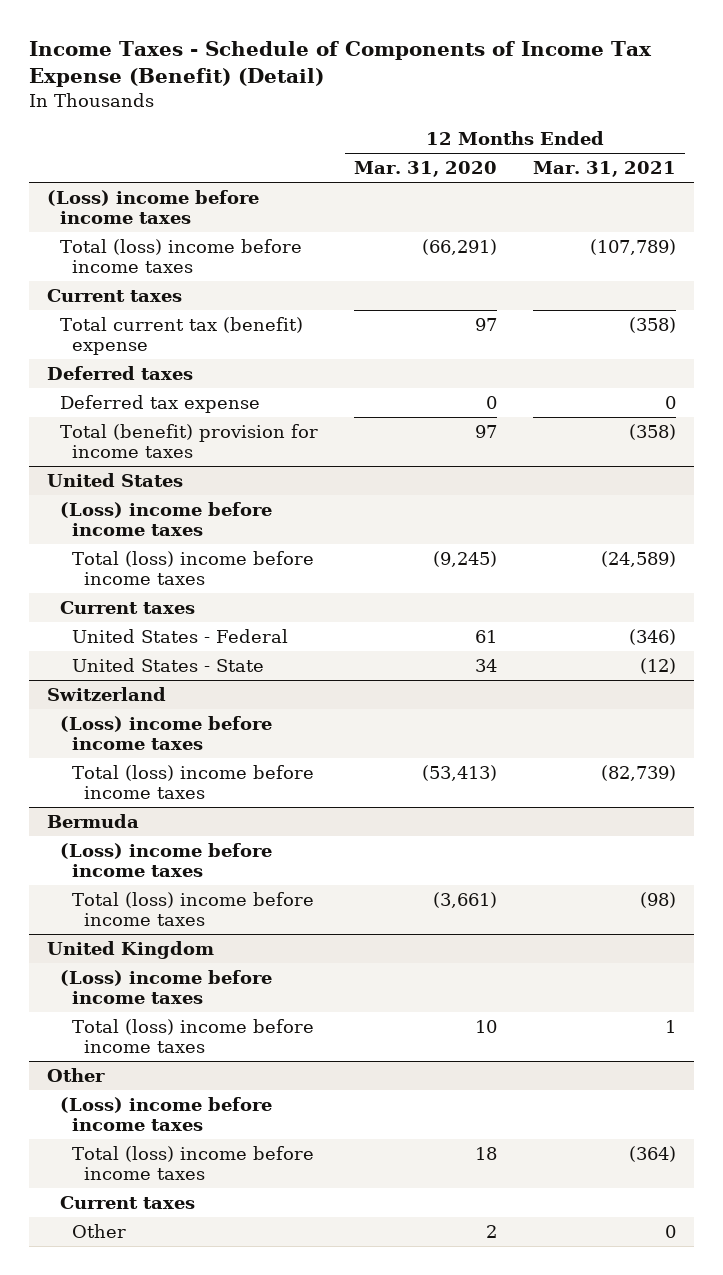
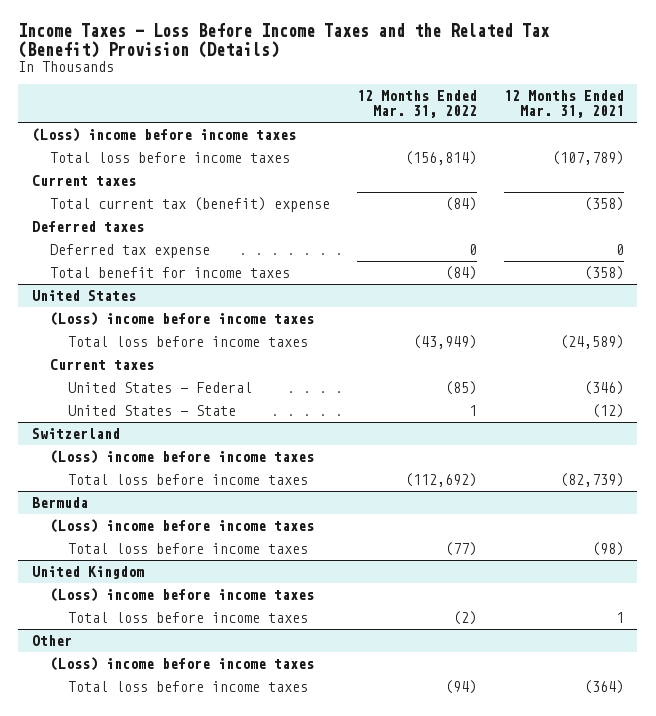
[29,41,653,88] Income Taxes - Schedule of Components of Income Tax Expense (Benefit) (Detail) -> [18,23,551,58] Income Taxes - Loss Before Income Taxes and the Related Tax (Benefit) Provision (Details)
[353,161,497,178] Mar. 31, 2020 -> none
none -> [356,89,477,119] 12 Months Ended Mar. 31, 2022
[59,238,302,274] Total (loss) income before income taxes -> [49,151,290,163] Total loss before income taxes
[59,423,318,459] Total (benefit) provision for income taxes -> [49,266,290,278] Total benefit for income taxes
[71,550,314,586] Total (loss) income before income taxes -> [68,335,309,347] Total loss before income taxes
[71,764,314,800] Total (loss) income before income taxes -> [68,473,309,485] Total loss before income taxes
[71,891,314,927] Total (loss) income before income taxes -> [68,542,309,554] Total loss before income taxes
[71,1018,314,1054] Total (loss) income before income taxes -> [68,611,309,623] Total loss before income taxes
[59,1195,195,1209] Current taxes -> none
[71,1223,126,1238] Other -> none
[71,1145,314,1181] Total (loss) income before income taxes -> [68,680,309,692] Total loss before income taxes

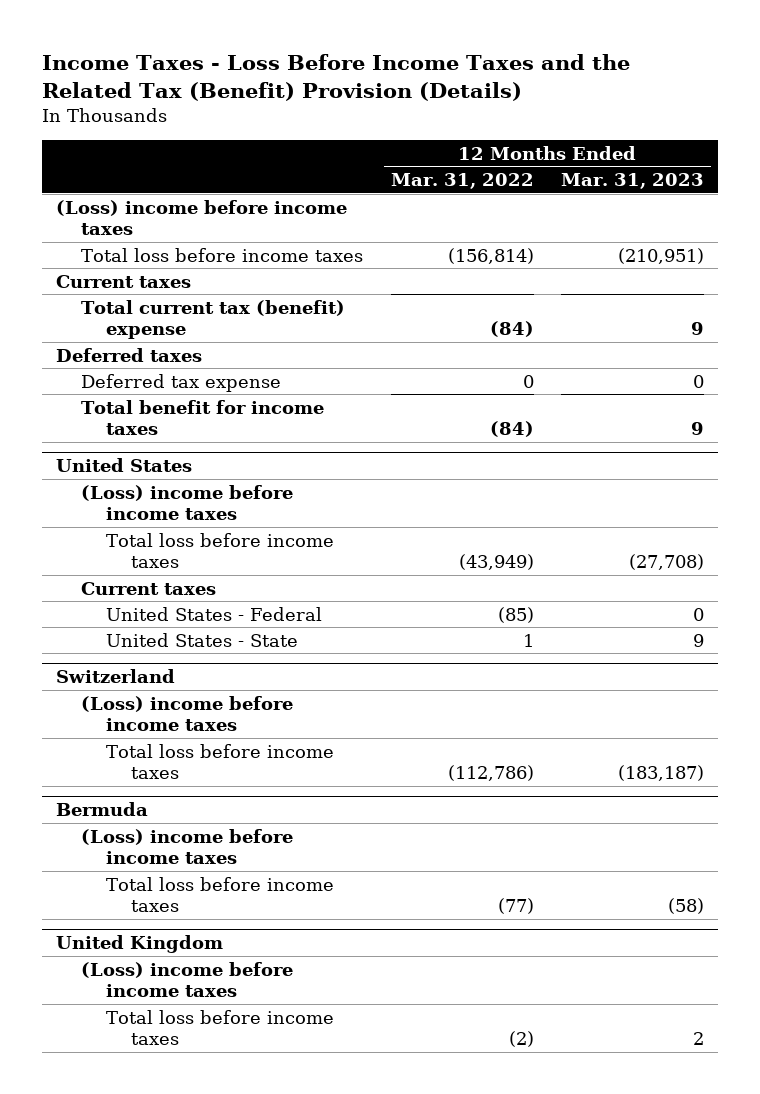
[503,89,624,119] 12 Months Ended Mar. 31, 2021 -> none
none -> [561,172,705,189] Mar. 31, 2023
[404,472,477,487] (112,692) -> [447,765,534,782] (112,786)
[31,634,72,646] Other -> none
[49,656,314,671] (Loss) income before income taxes -> none
[68,680,309,692] Total loss before income taxes -> none

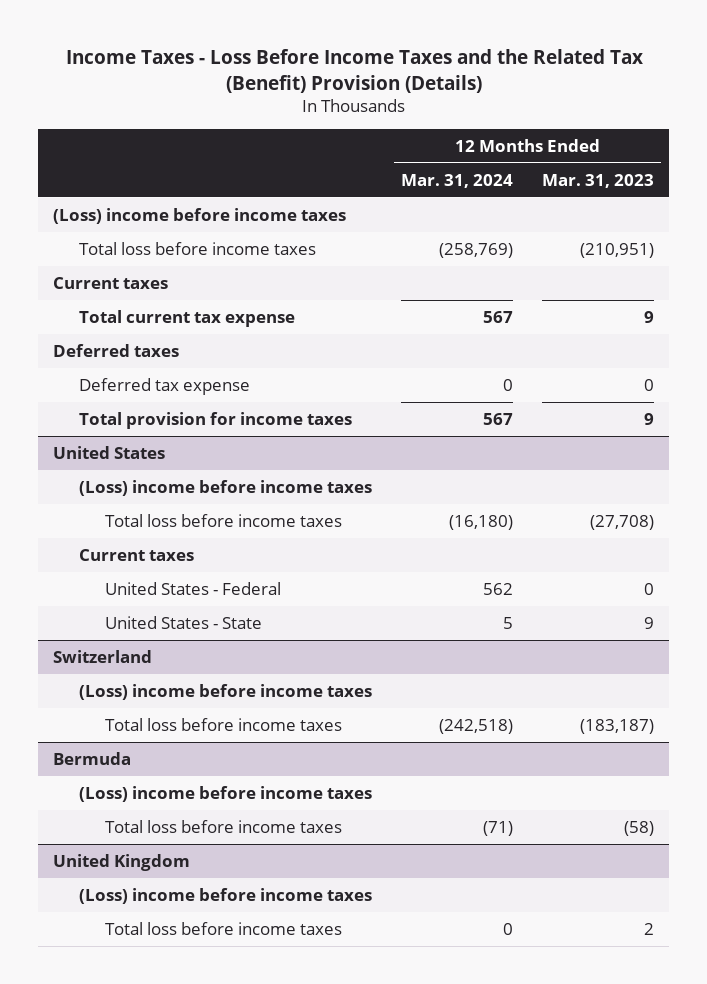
[390,172,534,189] Mar. 31, 2022 -> none
none -> [401,173,514,188] Mar. 31, 2024
[81,299,346,340] Total current tax (benefit) expense -> [78,309,295,327] Total current tax expense
[81,399,325,436] Total benefit for income taxes -> [78,411,352,429] Total provision for income taxes

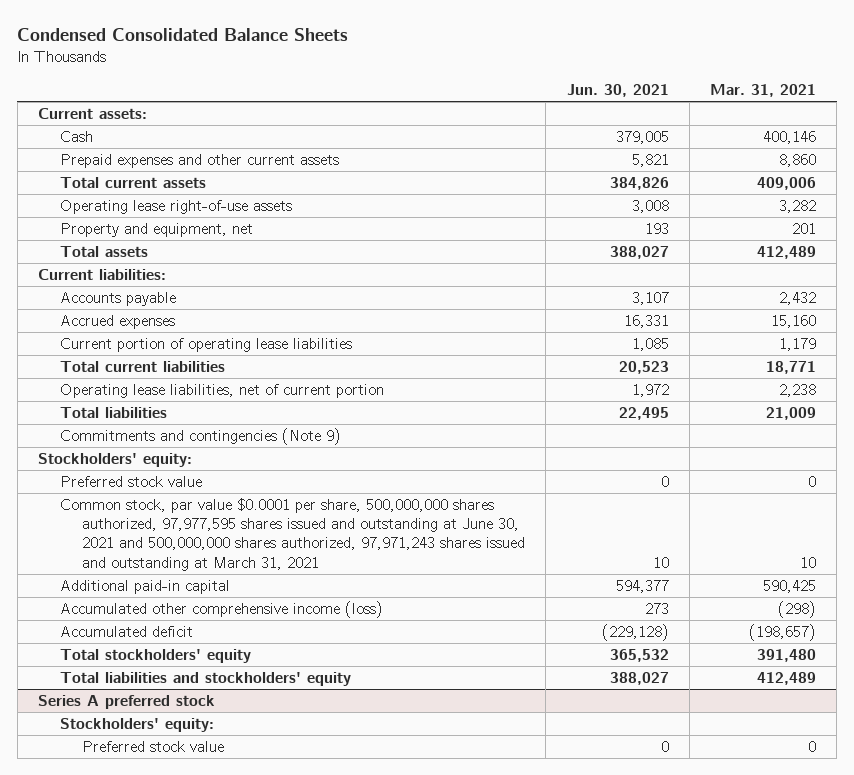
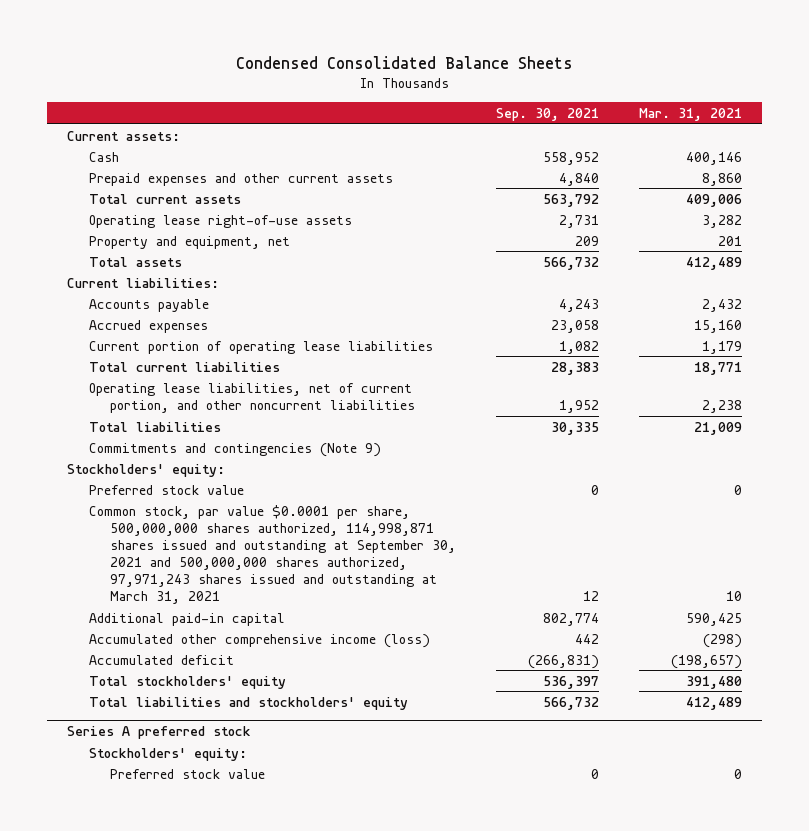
[566,83,669,97] Jun. 30, 2021 -> none
none -> [496,107,600,121] Sep. 30, 2021
[60,384,385,399] Operating lease liabilities, net of current portion -> [88,382,416,413] Operating lease liabilities, net of current portion, and other noncurrent liabilities
[60,498,526,571] Common stock, par value $0.0001 per share, 500,000,000 shares authorized, 97,977,595 shares issued and outstanding at June 30, 2021 and 500,000,000 shares authorized, 97,971,243 shares issued and outstanding at March 31, 2021 -> [88,504,457,605] Common stock, par value $0.0001 per share, 500,000,000 shares authorized, 114,998,871 shares issued and outstanding at September 30, 2021 and 500,000,000 shares authorized, 97,971,243 shares issued and outstanding at March 31, 2021

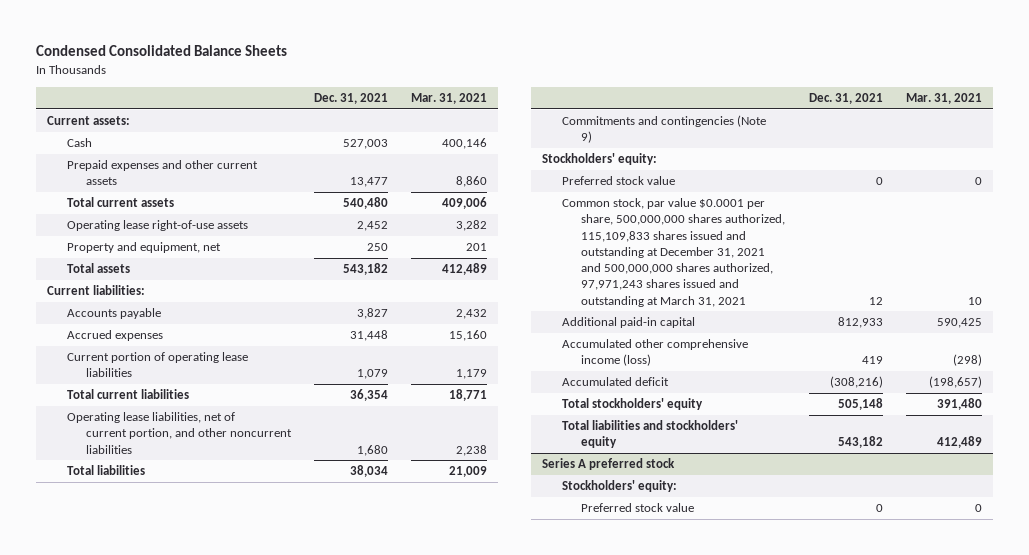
[496,107,600,121] Sep. 30, 2021 -> none
none -> [314,92,389,104] Dec. 31, 2021
[88,504,457,605] Common stock, par value $0.0001 per share, 500,000,000 shares authorized, 114,998,871 shares issued and outstanding at September 30, 2021 and 500,000,000 shares authorized, 97,971,243 shares issued and outstanding at March 31, 2021 -> [561,198,786,307] Common stock, par value $0.0001 per share, 500,000,000 shares authorized, 115,109,833 shares issued and outstanding at December 31, 2021 and 500,000,000 shares authorized, 97,971,243 shares issued and outstanding at March 31, 2021

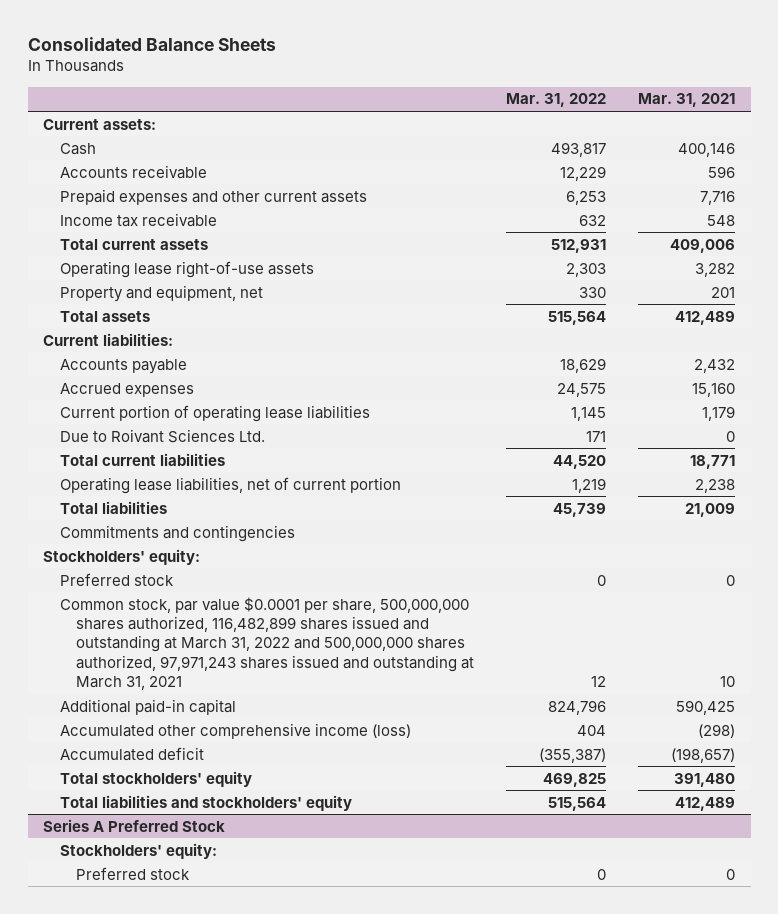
[35,45,287,57] Condensed Consolidated Balance Sheets -> [27,37,276,52] Consolidated Balance Sheets
[314,92,389,104] Dec. 31, 2021 -> none
none -> [506,93,607,108] Mar. 31, 2022
none -> [59,164,207,179] Accounts receivable
[455,176,487,188] 8,860 -> [699,190,735,205] 7,716
none -> [59,212,217,227] Income tax receivable
none -> [59,428,265,443] Due to Roivant Sciences Ltd.
[66,412,293,454] Operating lease liabilities, net of current portion, and other noncurrent liabilities -> [59,476,401,494] Operating lease liabilities, net of current portion
[561,115,766,144] Commitments and contingencies (Note 9) -> [59,524,295,542] Commitments and contingencies
[561,176,675,186] Preferred stock value -> [59,572,174,586] Preferred stock
[561,198,786,307] Common stock, par value $0.0001 per share, 500,000,000 shares authorized, 115,109,833 shares issued and outstanding at December 31, 2021 and 500,000,000 shares authorized, 97,971,243 shares issued and outstanding at March 31, 2021 -> [59,596,475,691] Common stock, par value $0.0001 per share, 500,000,000 shares authorized, 116,482,899 shares issued and outstanding at March 31, 2022 and 500,000,000 shares authorized, 97,971,243 shares issued and outstanding at March 31, 2021
[542,458,676,471] Series A preferred stock -> [43,818,226,832] Series A Preferred Stock
[581,503,695,513] Preferred stock value -> [76,866,191,880] Preferred stock

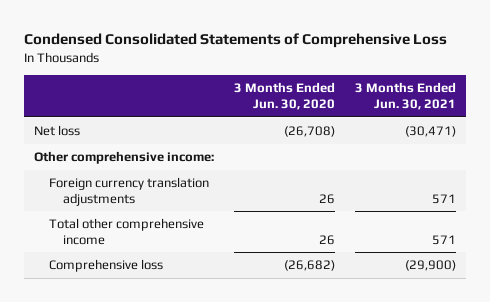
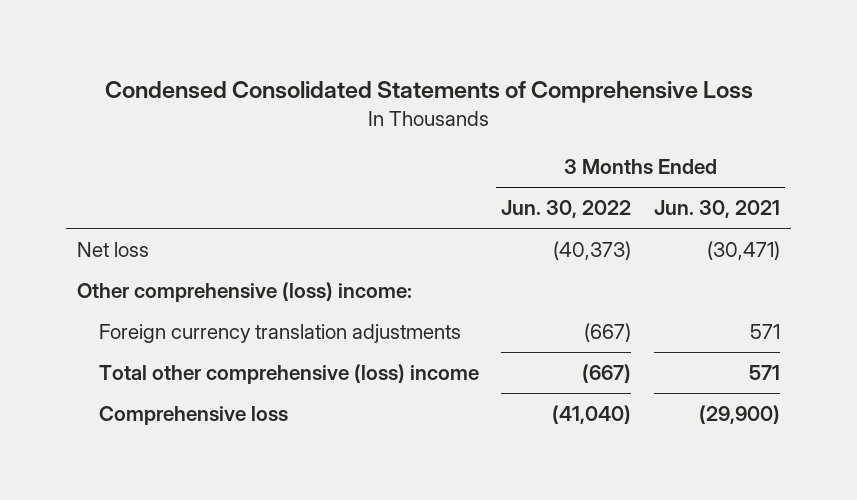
[233,82,335,110] 3 Months Ended Jun. 30, 2020 -> none
none -> [501,200,632,219] Jun. 30, 2022
[33,151,214,165] Other comprehensive income: -> [77,281,413,302] Other comprehensive (loss) income:
[48,218,204,245] Total other comprehensive income -> [99,363,480,384] Total other comprehensive (loss) income

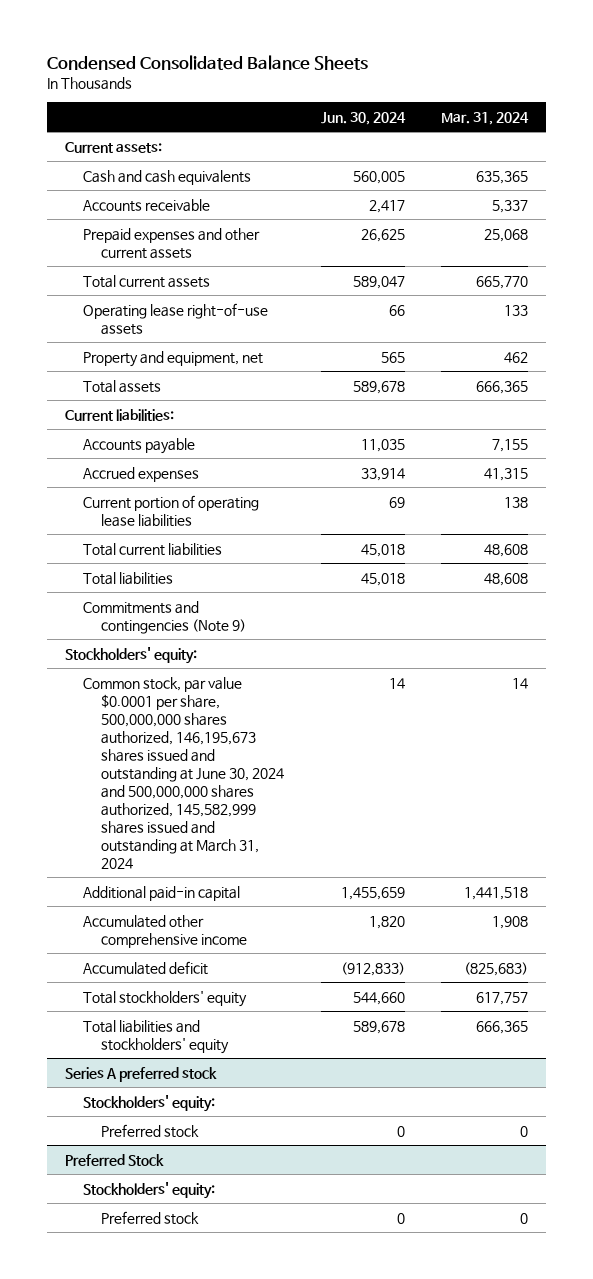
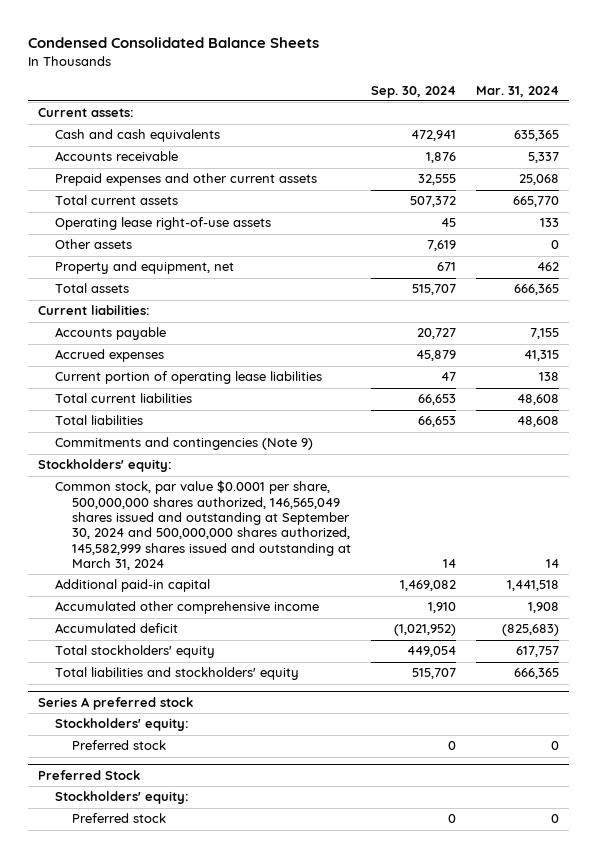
[320,111,406,125] Jun. 30, 2024 -> none
none -> [370,85,456,98] Sep. 30, 2024
none -> [54,239,132,250] Other assets
[83,676,285,869] Common stock, par value $0.0001 per share, 500,000,000 shares authorized, 146,195,673 shares issued and outstanding at June 30, 2024 and 500,000,000 shares authorized, 145,582,999 shares issued and outstanding at March 31, 2024 -> [54,480,352,571] Common stock, par value $0.0001 per share, 500,000,000 shares authorized, 146,565,049 shares issued and outstanding at September 30, 2024 and 500,000,000 shares authorized, 145,582,999 shares issued and outstanding at March 31, 2024

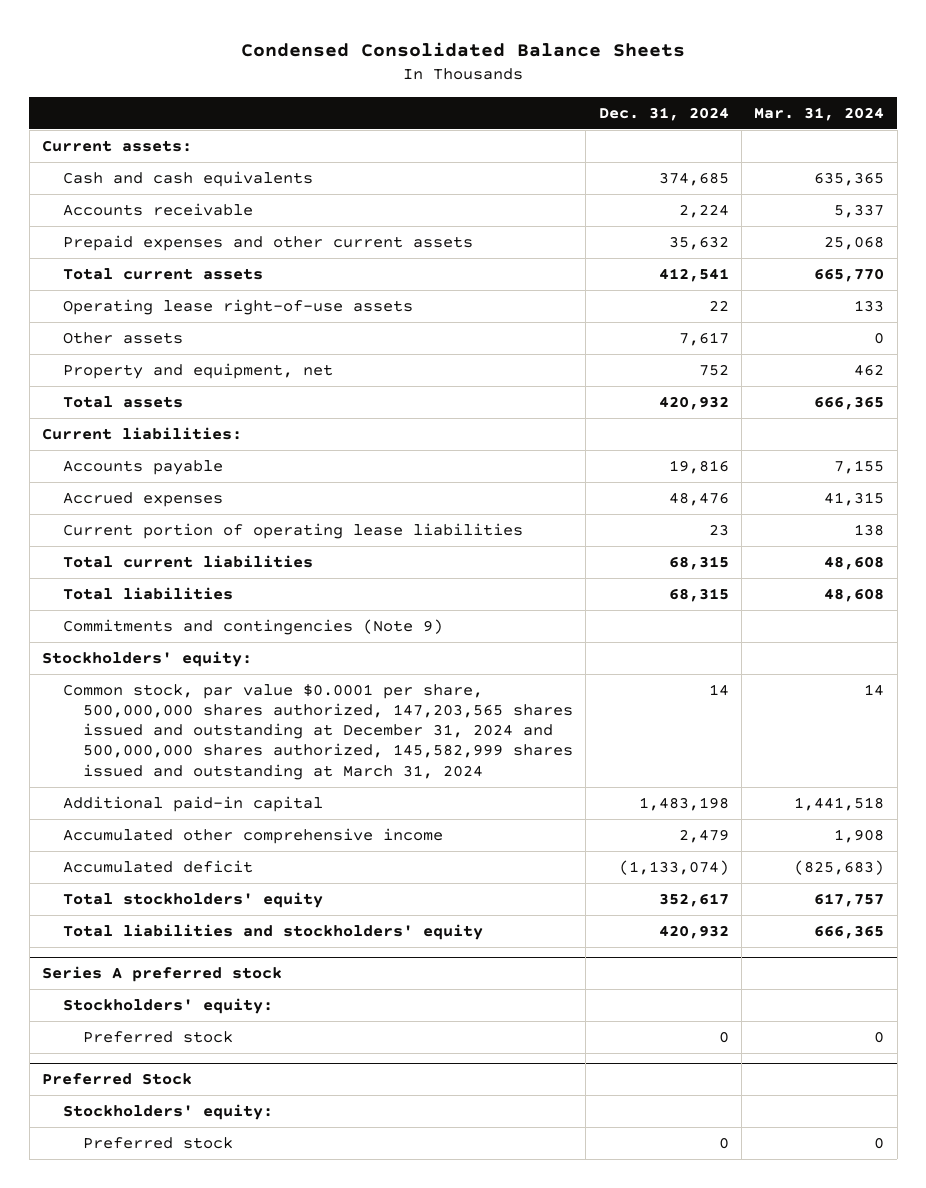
[370,85,456,98] Sep. 30, 2024 -> none
none -> [598,106,729,121] Dec. 31, 2024
[54,480,352,571] Common stock, par value $0.0001 per share, 500,000,000 shares authorized, 146,565,049 shares issued and outstanding at September 30, 2024 and 500,000,000 shares authorized, 145,582,999 shares issued and outstanding at March 31, 2024 -> [62,684,574,780] Common stock, par value $0.0001 per share, 500,000,000 shares authorized, 147,203,565 shares issued and outstanding at December 31, 2024 and 500,000,000 shares authorized, 145,582,999 shares issued and outstanding at March 31, 2024

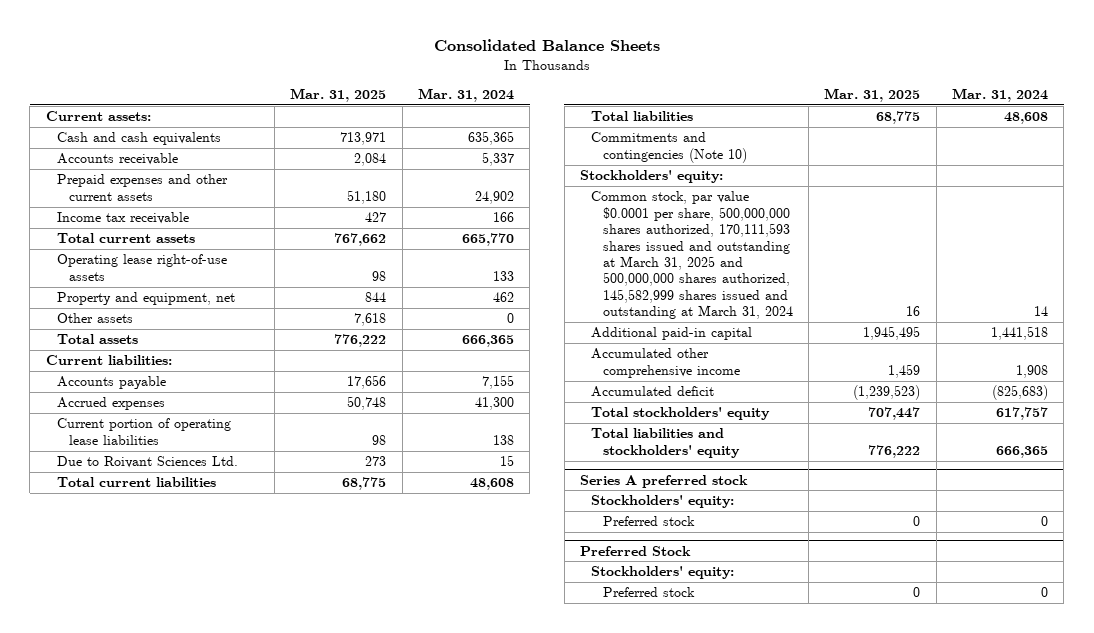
[241,42,686,58] Condensed Consolidated Balance Sheets -> [433,39,660,52] Consolidated Balance Sheets
[598,106,729,121] Dec. 31, 2024 -> none
none -> [290,88,387,103] Mar. 31, 2025
[824,236,885,251] 25,068 -> [474,190,514,204] 24,902
none -> [57,212,190,225] Income tax receivable
[62,332,183,345] Other assets -> [57,313,134,324] Other assets
[824,492,885,507] 41,315 -> [474,397,514,411] 41,300
none -> [57,456,239,469] Due to Roivant Sciences Ltd.
[62,619,443,636] Commitments and contingencies (Note 9) -> [591,132,747,163] Commitments and contingencies (Note 10)
[62,684,574,780] Common stock, par value $0.0001 per share, 500,000,000 shares authorized, 147,203,565 shares issued and outstanding at December 31, 2024 and 500,000,000 shares authorized, 145,582,999 shares issued and outstanding at March 31, 2024 -> [591,191,793,319] Common stock, par value $0.0001 per share, 500,000,000 shares authorized, 170,111,593 shares issued and outstanding at March 31, 2025 and 500,000,000 shares authorized, 145,582,999 shares issued and outstanding at March 31, 2024

